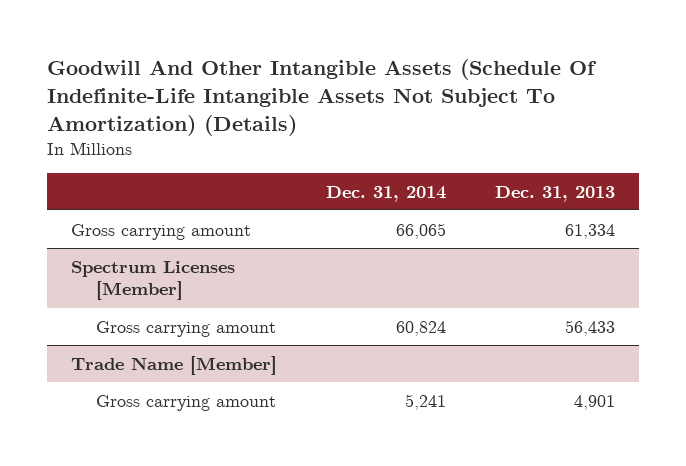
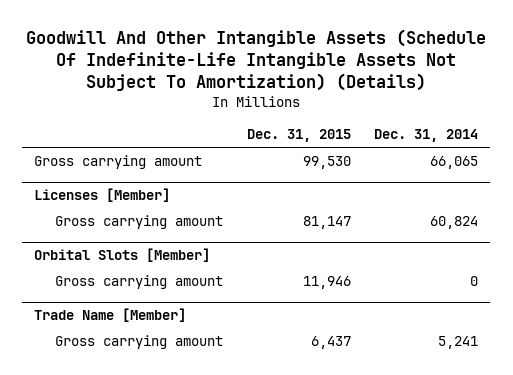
[494,185,615,202] Dec. 31, 2013 -> none
none -> [246,129,351,143] Dec. 31, 2015
[71,260,236,301] Spectrum Licenses [Member] -> [34,187,171,202] Licenses [Member]
none -> [34,247,211,262] Orbital Slots [Member]
none -> [54,274,223,289] Gross carrying amount

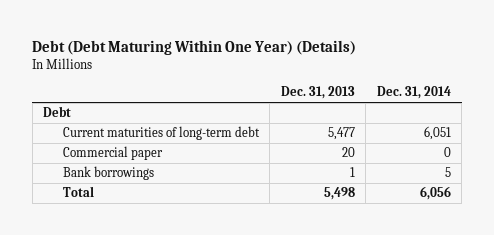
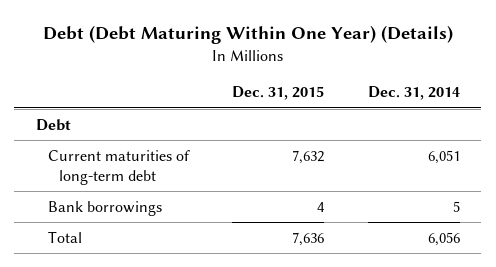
[280,86,355,100] Dec. 31, 2013 -> none
none -> [232,86,325,101] Dec. 31, 2015
[62,146,163,161] Commercial paper -> none

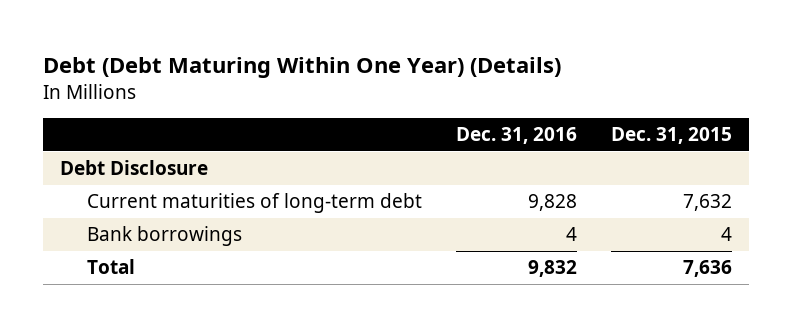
[367,86,460,101] Dec. 31, 2014 -> none
none -> [455,127,577,145] Dec. 31, 2016
[36,118,72,131] Debt -> [60,160,209,176] Debt Disclosure

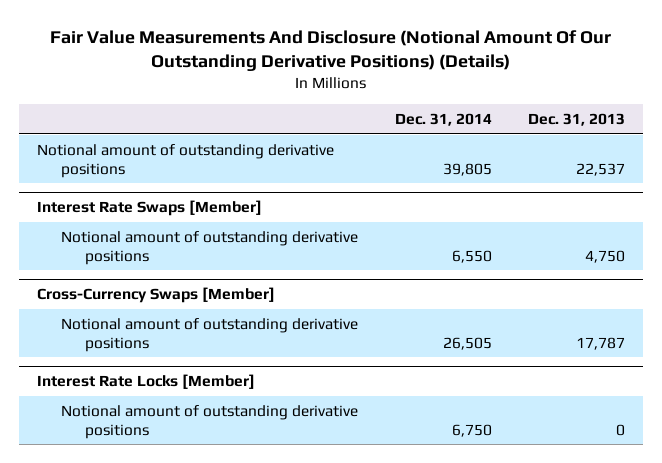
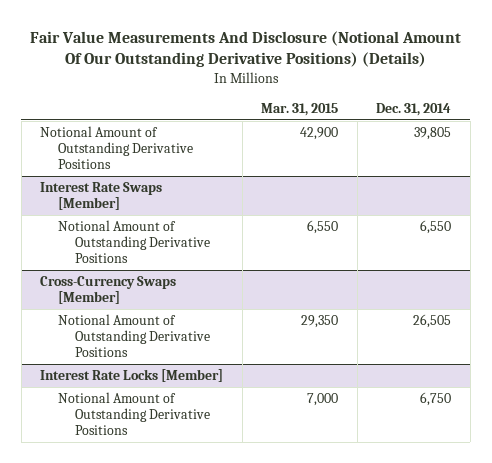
[528,112,626,126] Dec. 31, 2013 -> none
none -> [261,102,339,116] Mar. 31, 2015
[36,143,334,178] Notional amount of outstanding derivative positions -> [40,126,193,170] Notional Amount of Outstanding Derivative Positions
[60,230,358,265] Notional amount of outstanding derivative positions -> [57,220,211,264] Notional Amount of Outstanding Derivative Positions
[60,317,358,352] Notional amount of outstanding derivative positions -> [57,314,211,358] Notional Amount of Outstanding Derivative Positions
[60,404,358,439] Notional amount of outstanding derivative positions -> [57,392,211,436] Notional Amount of Outstanding Derivative Positions

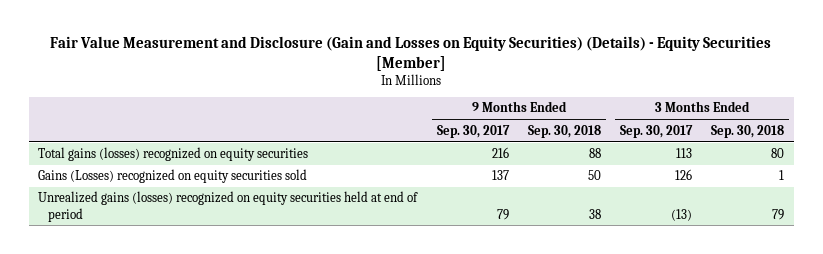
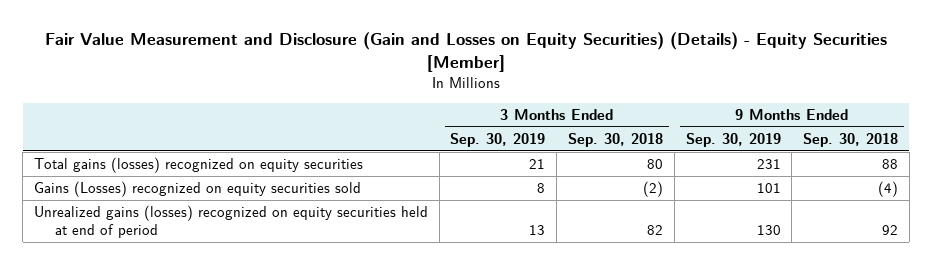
[436,124,510,138] Sep. 30, 2017 -> none
[620,124,694,138] Sep. 30, 2017 -> none
none -> [450,133,546,148] Sep. 30, 2019
none -> [685,133,781,148] Sep. 30, 2019
[587,170,601,181] 50 -> [878,181,899,198] (4)
[779,170,785,181] 1 -> [642,181,663,198] (2)
[588,208,601,219] 38 -> [882,225,899,236] 92
[772,208,785,220] 79 -> [646,225,663,236] 82

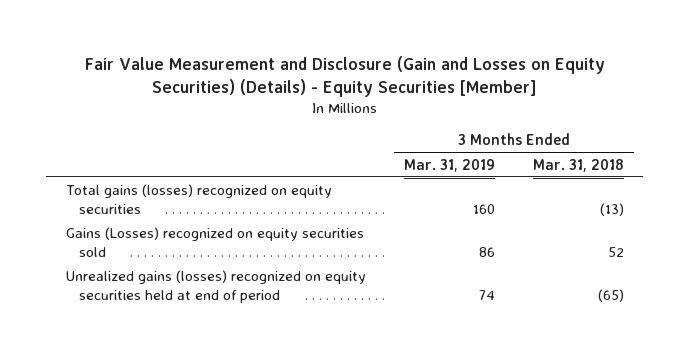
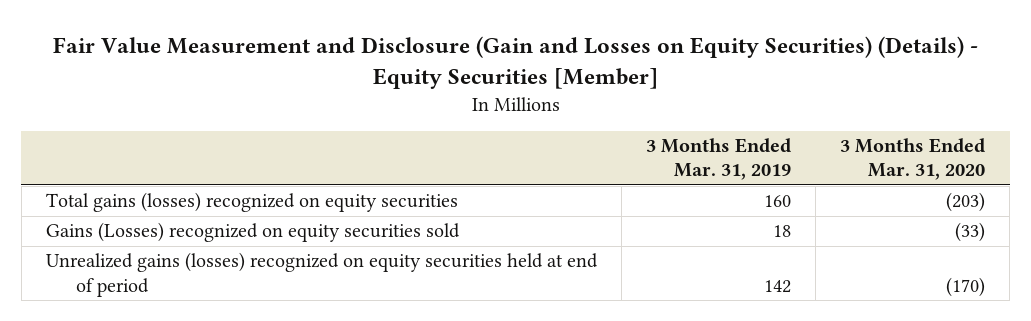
[533,158,625,172] Mar. 31, 2018 -> none
none -> [840,138,986,181] 3 Months Ended Mar. 31, 2020
[478,247,495,258] 86 -> [773,225,792,238] 18
[478,290,495,301] 74 -> [764,279,792,293] 142

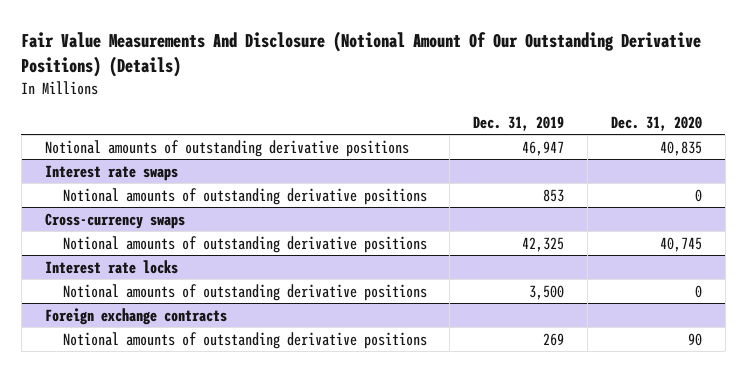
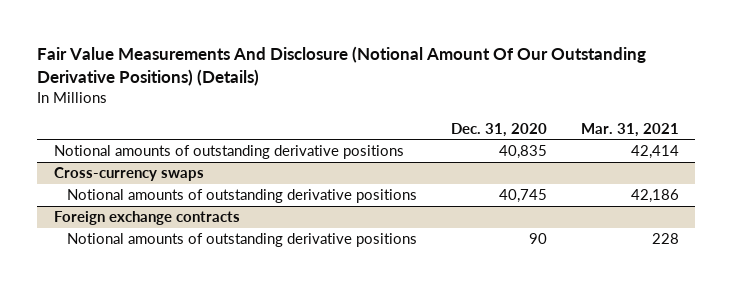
[473,115,565,131] Dec. 31, 2019 -> none
none -> [580,122,679,137] Mar. 31, 2021
[44,164,178,181] Interest rate swaps -> none
[62,187,427,205] Notional amounts of outstanding derivative positions -> none
[44,259,178,274] Interest rate locks -> none
[62,283,427,301] Notional amounts of outstanding derivative positions -> none

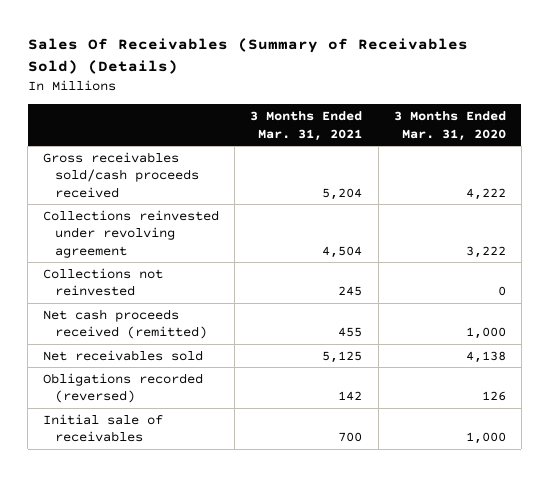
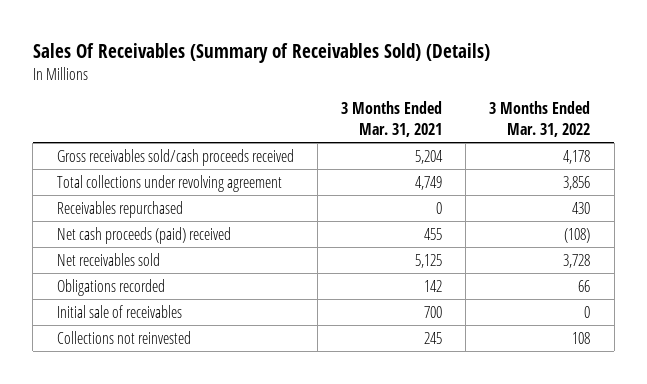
[393,110,506,141] 3 Months Ended Mar. 31, 2020 -> none
none -> [489,101,591,138] 3 Months Ended Mar. 31, 2022
[43,209,220,259] Collections reinvested under revolving agreement -> [56,174,282,192] Total collections under revolving agreement
[322,246,363,259] 4,504 -> [414,175,442,190] 4,749
none -> [56,200,183,218] Receivables repurchased
[43,308,208,340] Net cash proceeds received (remitted) -> [56,226,231,244] Net cash proceeds (paid) received
[43,372,204,404] Obligations recorded (reversed) -> [56,278,165,296] Obligations recorded
[43,267,164,297] Collections not reinvested -> [56,330,191,344] Collections not reinvested

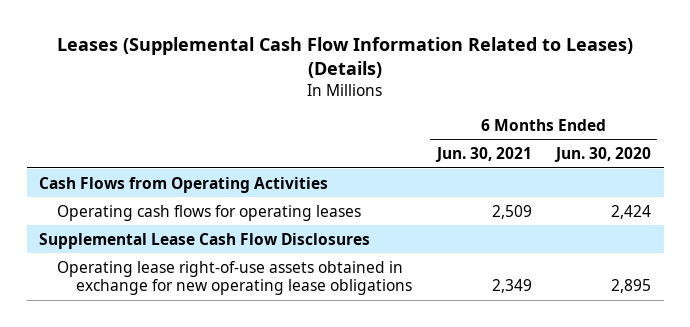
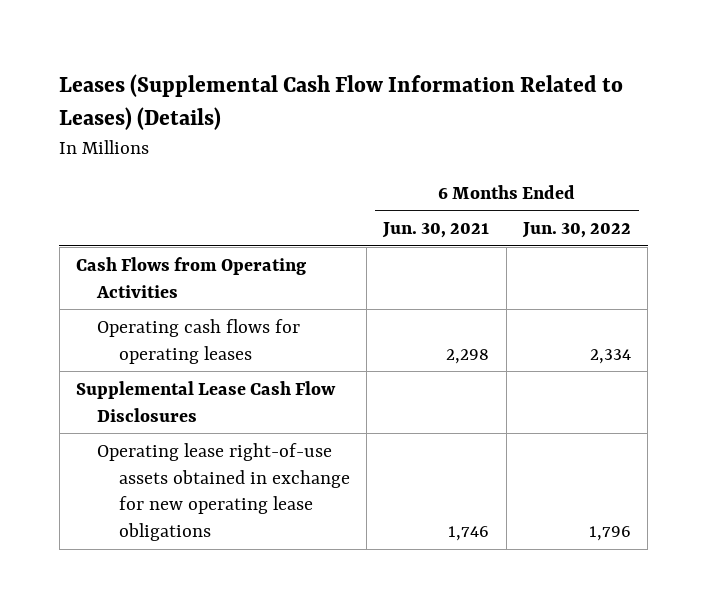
[554,147,652,163] Jun. 30, 2020 -> none
none -> [521,221,631,238] Jun. 30, 2022
[491,204,532,219] 2,509 -> [446,348,490,364] 2,298
[491,279,532,294] 2,349 -> [448,526,490,542] 1,746

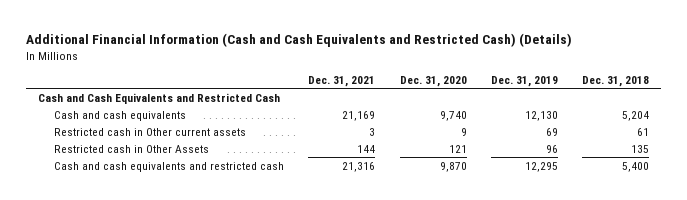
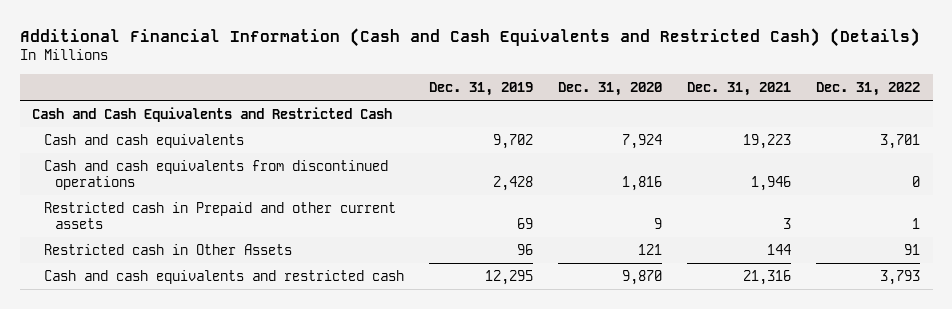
[582,76,650,88] Dec. 31, 2018 -> none
none -> [815,82,920,97] Dec. 31, 2022
[342,110,376,121] 21,169 -> [742,133,791,149] 19,223
[439,110,467,121] 9,740 -> [621,133,662,149] 7,924
[524,110,558,121] 12,130 -> [492,133,533,149] 9,702
none -> [43,159,388,191] Cash and cash equivalents from discontinued operations
[54,127,247,136] Restricted cash in Other current assets -> [43,201,396,230] Restricted cash in Prepaid and other current assets

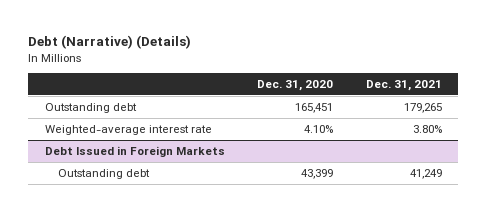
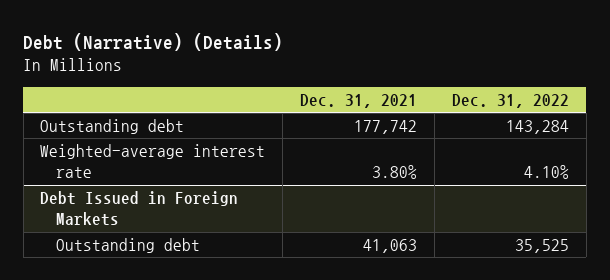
[257,80,334,92] Dec. 31, 2020 -> none
none -> [452,93,570,108] Dec. 31, 2022
[404,102,443,113] 179,265 -> [354,119,418,134] 177,742
[410,168,443,179] 41,249 -> [363,238,418,253] 41,063

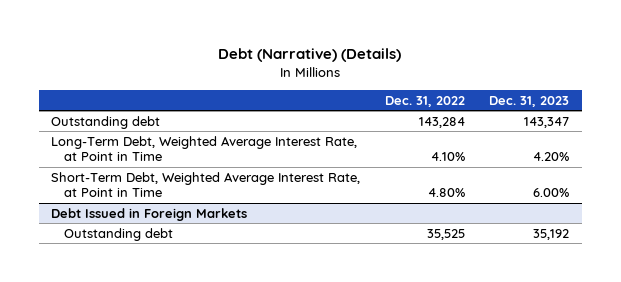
[300,93,418,108] Dec. 31, 2021 -> none
none -> [489,95,570,107] Dec. 31, 2023
[40,143,266,179] Weighted-average interest rate -> [51,135,358,162] Long-Term Debt, Weighted Average Interest Rate, at Point in Time
none -> [51,171,361,198] Short-Term Debt, Weighted Average Interest Rate, at Point in Time

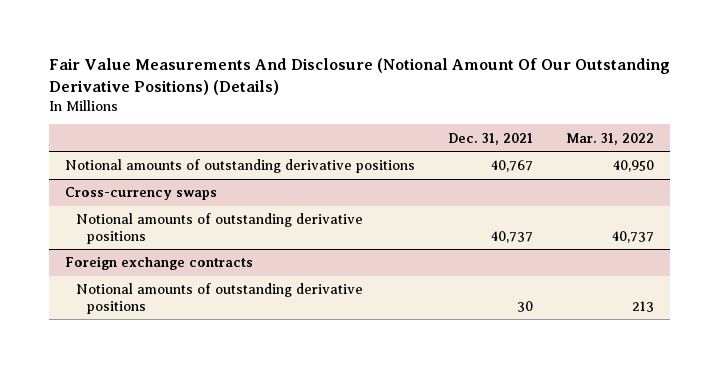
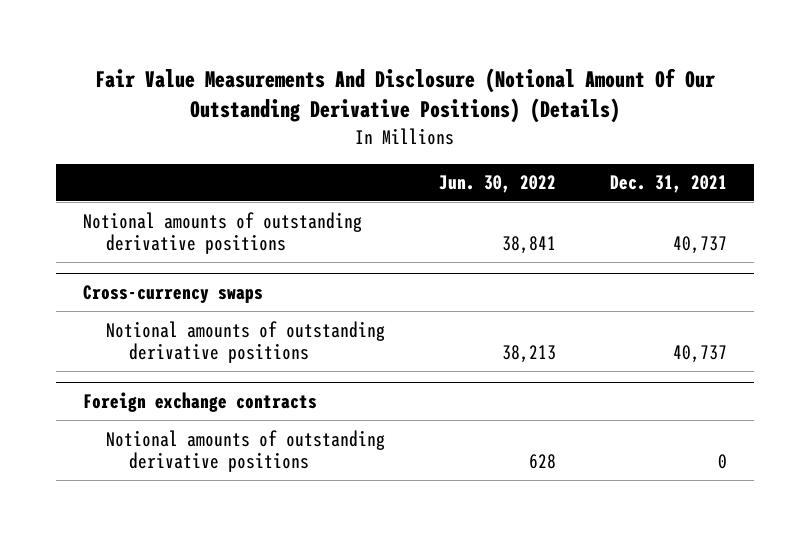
[565,132,654,145] Mar. 31, 2022 -> none
none -> [438,175,556,194] Jun. 30, 2022
[490,160,533,173] 40,767 -> [672,236,727,255] 40,737
[516,300,533,312] 30 -> [717,454,727,470] 0

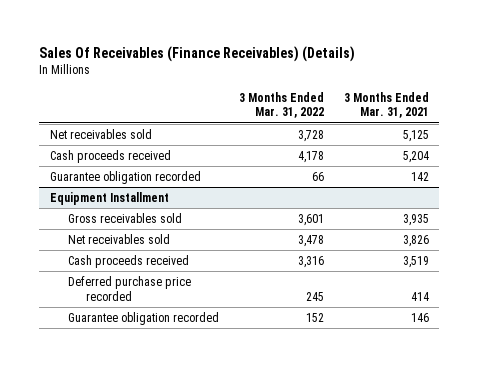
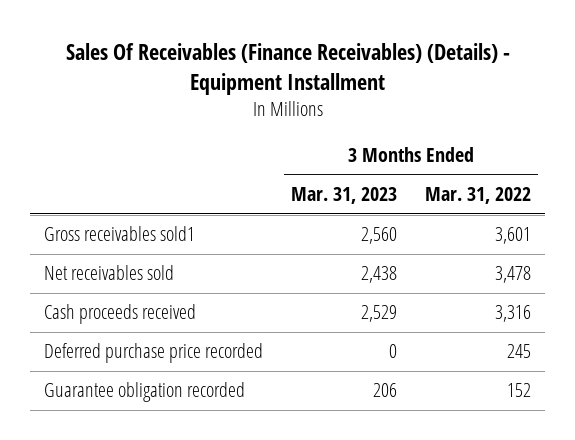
[39,46,356,63] Sales Of Receivables (Finance Receivables) (Details) -> [65,42,510,95] Sales Of Receivables (Finance Receivables) (Details) - Equipment Installment
[344,91,430,119] 3 Months Ended Mar. 31, 2021 -> none
none -> [291,186,398,204] Mar. 31, 2023
[49,129,152,140] Net receivables sold -> none
[49,150,171,164] Cash proceeds received -> none
[49,171,201,185] Guarantee obligation recorded -> none
[49,192,169,206] Equipment Installment -> none
[67,213,182,224] Gross receivables sold -> [43,226,195,242] Gross receivables sold1

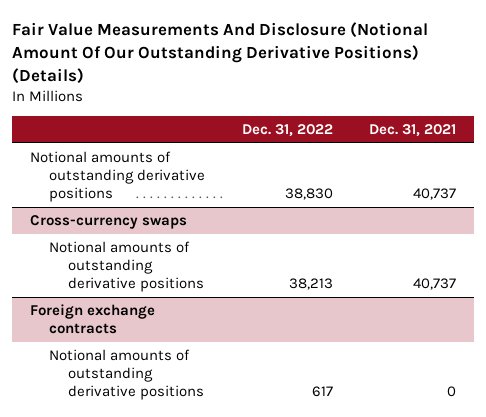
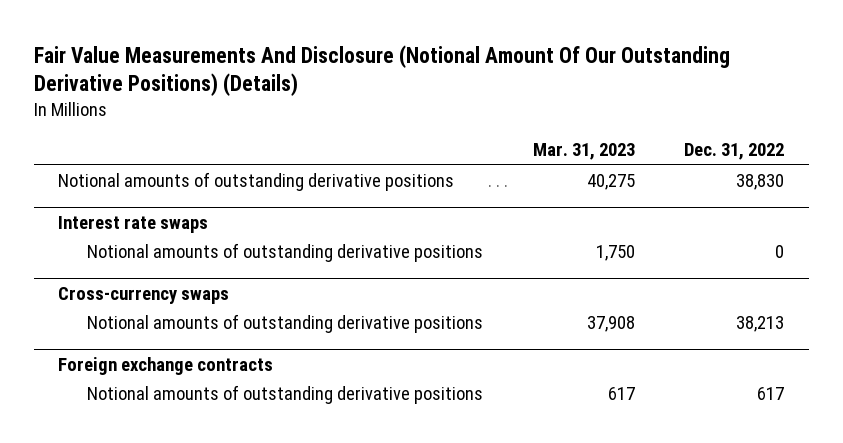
[368,123,456,137] Dec. 31, 2021 -> none
none -> [532,143,635,161] Mar. 31, 2023
none -> [58,215,209,233] Interest rate swaps
none -> [87,243,484,263] Notional amounts of outstanding derivative positions

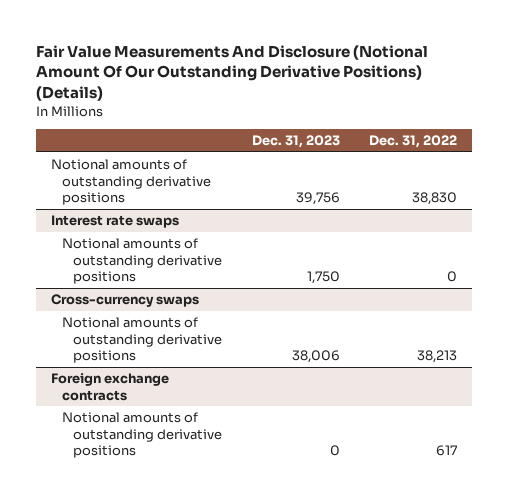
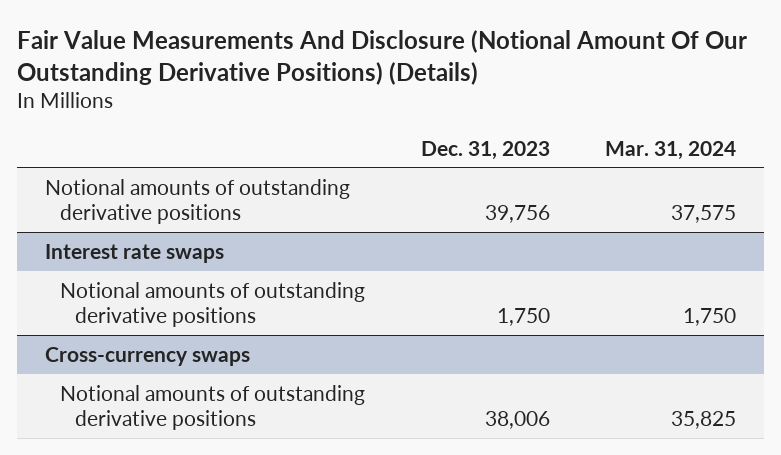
[369,135,458,149] Dec. 31, 2022 -> none
none -> [605,140,737,160] Mar. 31, 2024
[51,373,170,401] Foreign exchange contracts -> none
[62,412,223,459] Notional amounts of outstanding derivative positions -> none

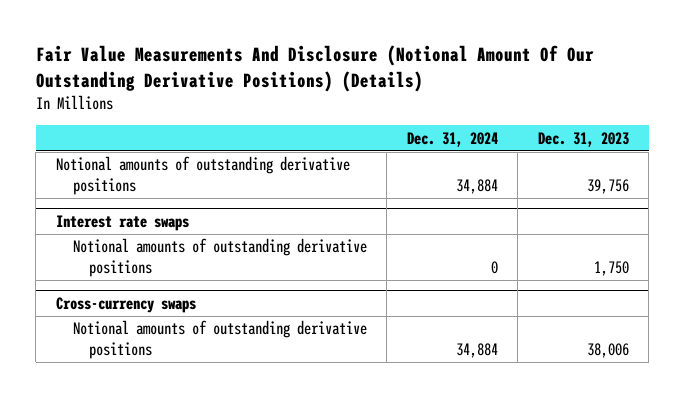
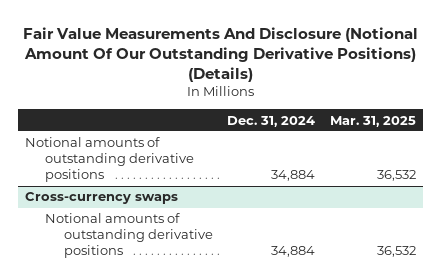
[537,131,629,147] Dec. 31, 2023 -> none
none -> [329,115,416,127] Mar. 31, 2025
[55,214,189,231] Interest rate swaps -> none
[72,238,367,278] Notional amounts of outstanding derivative positions -> none

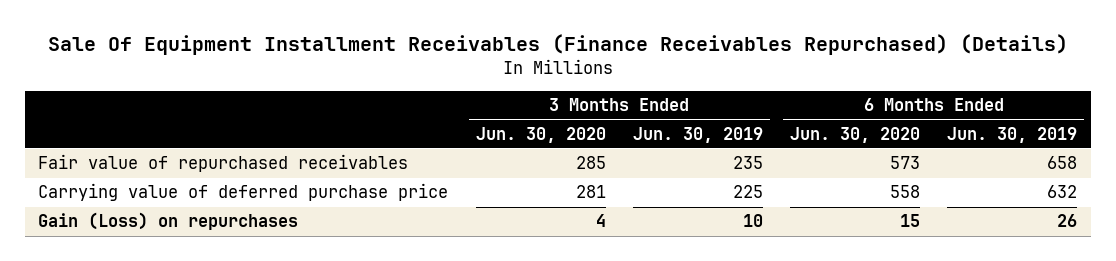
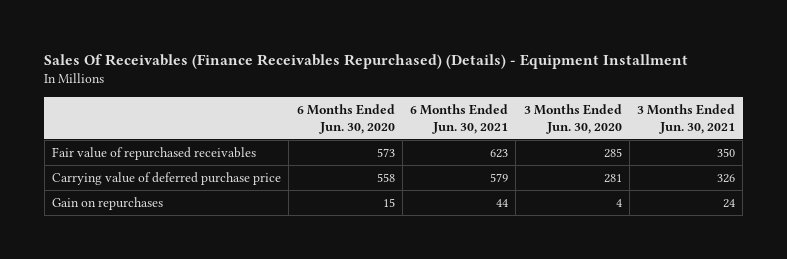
[47,34,1068,56] Sale Of Equipment Installment Receivables (Finance Receivables Repurchased) (Details) -> [44,54,689,70] Sales Of Receivables (Finance Receivables Repurchased) (Details) - Equipment Installment
[632,126,763,143] Jun. 30, 2019 -> none
[947,126,1078,143] Jun. 30, 2019 -> none
none -> [410,103,509,134] 6 Months Ended Jun. 30, 2021
none -> [637,103,736,134] 3 Months Ended Jun. 30, 2021
[38,212,299,231] Gain (Loss) on repurchases -> [52,196,164,210] Gain on repurchases

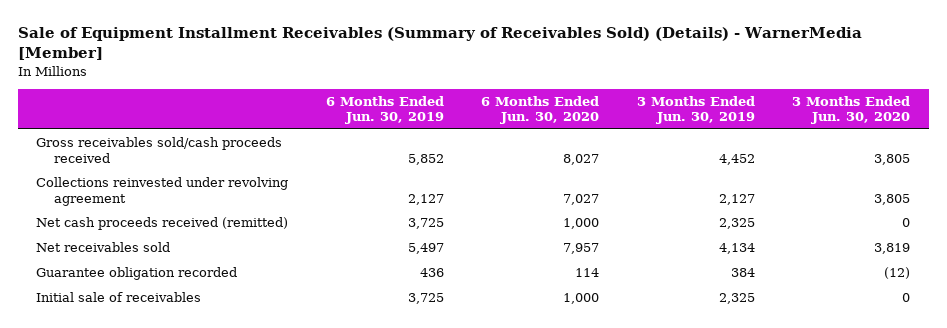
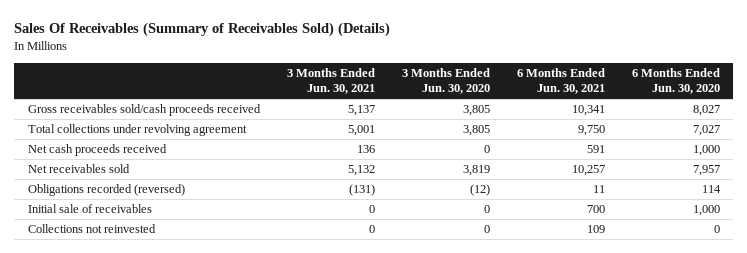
[17,26,862,61] Sale of Equipment Installment Receivables (Summary of Receivables Sold) (Details) - WarnerMedia [Member] -> [13,22,390,38] Sales Of Receivables (Summary of Receivables Sold) (Details)
[325,95,444,125] 6 Months Ended Jun. 30, 2019 -> none
[636,95,755,125] 3 Months Ended Jun. 30, 2019 -> none
none -> [286,67,375,95] 3 Months Ended Jun. 30, 2021
none -> [516,67,605,95] 6 Months Ended Jun. 30, 2021
[36,177,289,206] Collections reinvested under revolving agreement -> [27,124,247,137] Total collections under revolving agreement
[36,217,289,231] Net cash proceeds received (remitted) -> [27,144,167,157] Net cash proceeds received
[36,267,238,281] Guarantee obligation recorded -> [27,184,185,197] Obligations recorded (reversed)
none -> [27,224,156,234] Collections not reinvested

